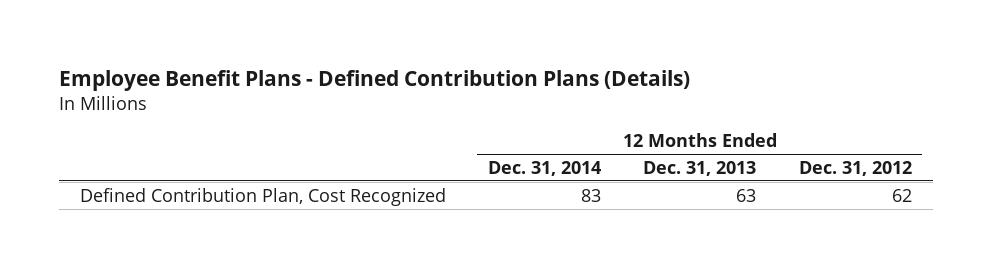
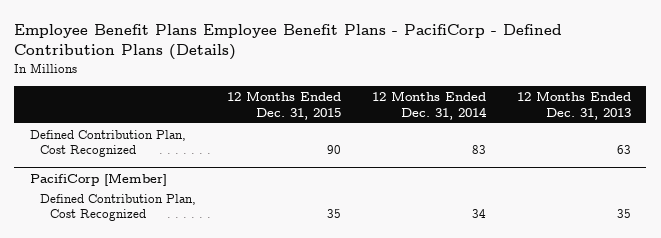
[58,70,690,92] Employee Benefit Plans - Defined Contribution Plans (Details) -> [14,23,563,61] Employee Benefit Plans Employee Benefit Plans - PacifiCorp - Defined Contribution Plans (Details)
[798,160,912,176] Dec. 31, 2012 -> none
none -> [226,91,341,120] 12 Months Ended Dec. 31, 2015
none -> [29,172,167,186] PacifiCorp [Member]
none -> [39,193,196,222] Defined Contribution Plan, Cost Recognized

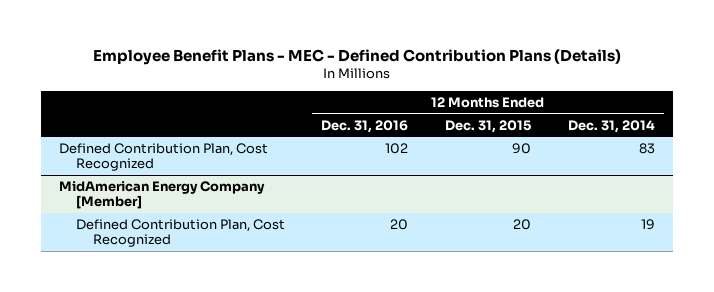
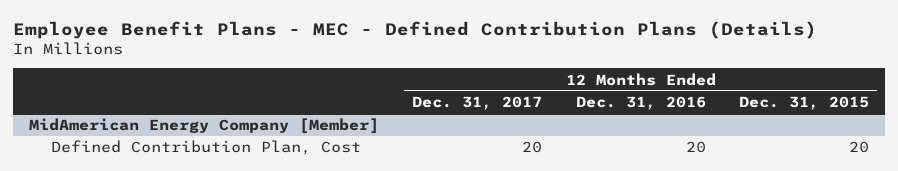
[567,119,655,133] Dec. 31, 2014 -> none
none -> [412,95,543,110] Dec. 31, 2017
[59,142,269,172] Defined Contribution Plan, Cost Recognized -> none
[75,218,285,248] Defined Contribution Plan, Cost Recognized -> [51,140,362,156] Defined Contribution Plan, Cost

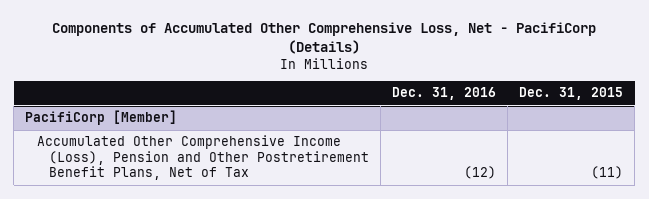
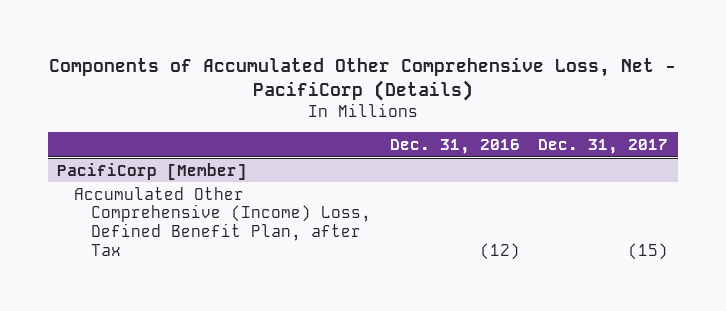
[519,87,624,101] Dec. 31, 2015 -> none
none -> [538,138,669,154] Dec. 31, 2017
[36,135,369,181] Accumulated Other Comprehensive Income (Loss), Pension and Other Postretirement Benefit Plans, Net of Tax -> [74,186,372,256] Accumulated Other Comprehensive (Income) Loss, Defined Benefit Plan, after Tax

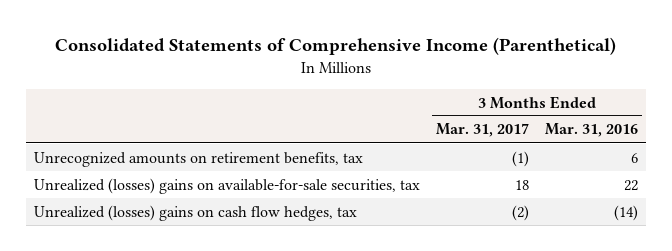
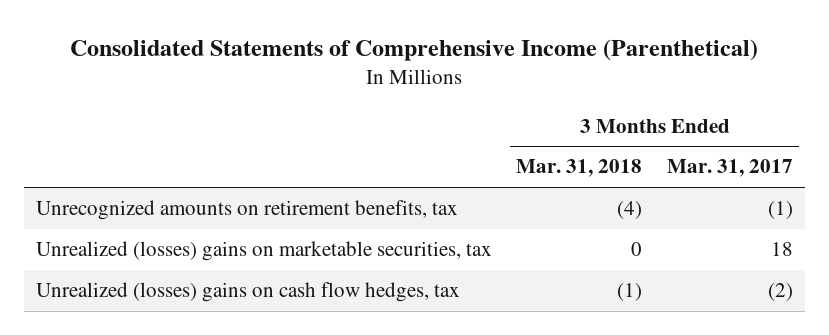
[545,123,639,138] Mar. 31, 2016 -> none
none -> [516,159,643,178] Mar. 31, 2018
[33,177,420,194] Unrealized (losses) gains on available-for-sale securities, tax -> [36,241,493,262] Unrealized (losses) gains on marketable securities, tax

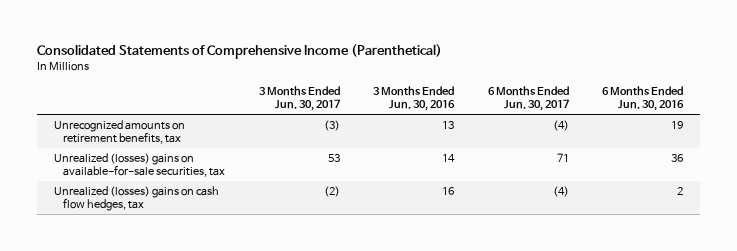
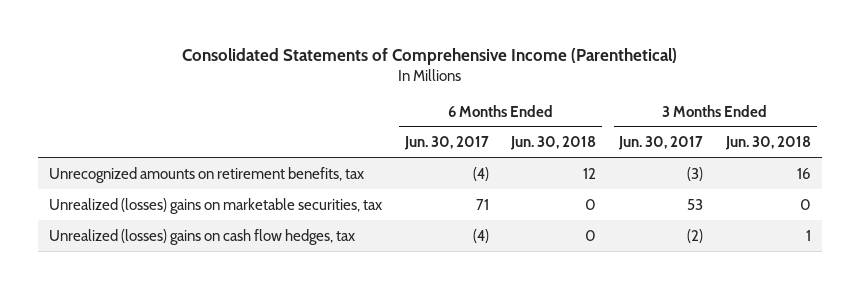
[373,86,456,112] 3 Months Ended Jun. 30, 2016 -> none
[602,86,685,112] 6 Months Ended Jun. 30, 2016 -> none
none -> [510,136,597,151] Jun. 30, 2018
none -> [724,136,811,151] Jun. 30, 2018
[54,152,226,178] Unrealized (losses) gains on available-for-sale securities, tax -> [48,197,382,214] Unrealized (losses) gains on marketable securities, tax

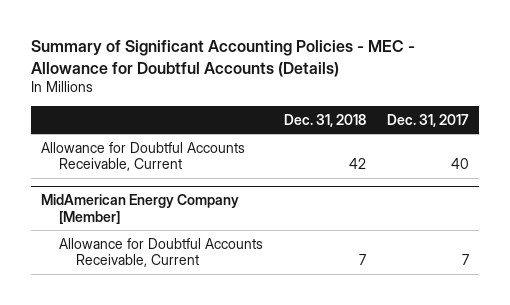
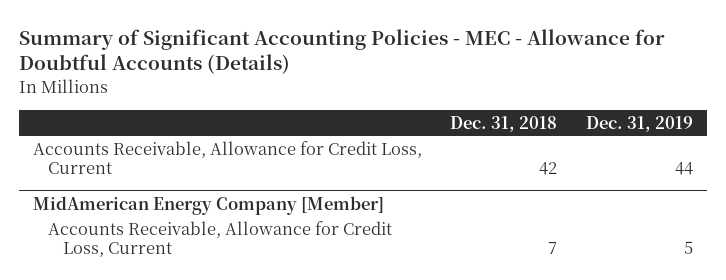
[386,113,469,127] Dec. 31, 2017 -> none
none -> [585,115,693,132] Dec. 31, 2019
[41,141,246,172] Allowance for Doubtful Accounts Receivable, Current -> [32,140,422,175] Accounts Receivable, Allowance for Credit Loss, Current
[58,237,263,268] Allowance for Doubtful Accounts Receivable, Current -> [48,220,393,258] Accounts Receivable, Allowance for Credit Loss, Current

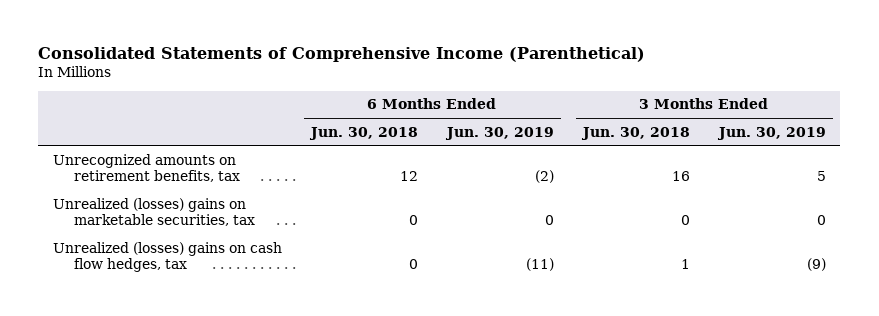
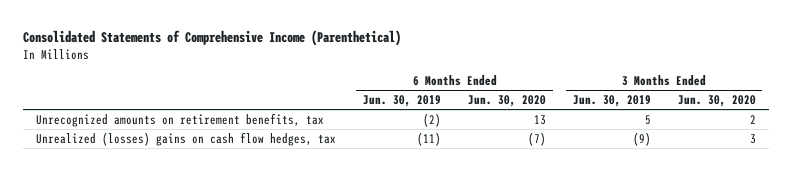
[308,126,418,140] Jun. 30, 2018 -> none
[580,126,690,140] Jun. 30, 2018 -> none
none -> [467,95,546,108] Jun. 30, 2020
none -> [677,95,756,108] Jun. 30, 2020
[52,197,255,227] Unrealized (losses) gains on marketable securities, tax -> none

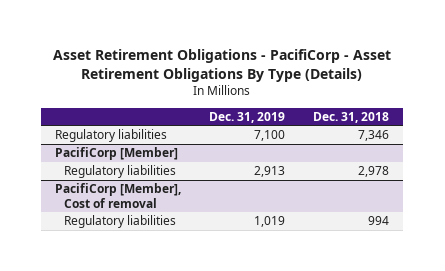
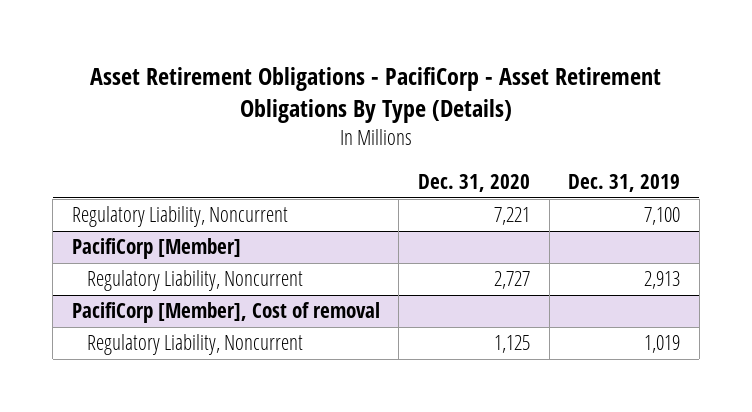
[313,111,390,123] Dec. 31, 2018 -> none
none -> [417,174,530,193] Dec. 31, 2020
[55,129,168,143] Regulatory liabilities -> [71,206,288,228] Regulatory Liability, Noncurrent
[64,165,177,179] Regulatory liabilities -> [87,270,304,292] Regulatory Liability, Noncurrent
[64,215,177,229] Regulatory liabilities -> [87,334,304,356] Regulatory Liability, Noncurrent

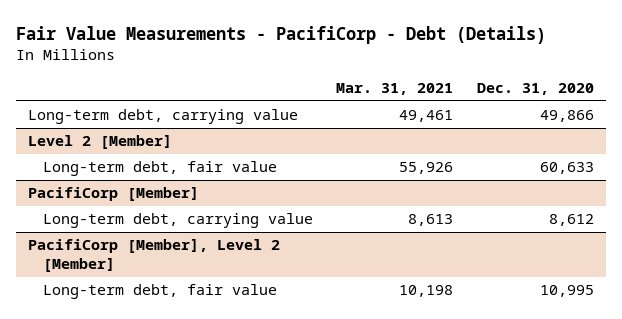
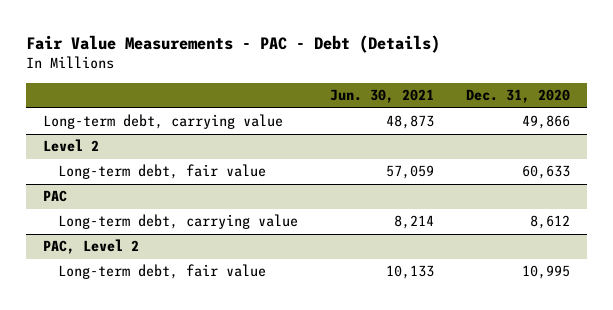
[16,25,547,44] Fair Value Measurements - PacifiCorp - Debt (Details) -> [26,34,441,53] Fair Value Measurements - PAC - Debt (Details)
[336,83,454,96] Mar. 31, 2021 -> none
none -> [330,89,435,104] Jun. 30, 2021
[28,135,173,150] Level 2 [Member] -> [42,139,99,153] Level 2
[28,187,200,202] PacifiCorp [Member] -> [42,190,67,203] PAC
[28,239,281,273] PacifiCorp [Member], Level 2 [Member] -> none
none -> [42,239,139,255] PAC, Level 2

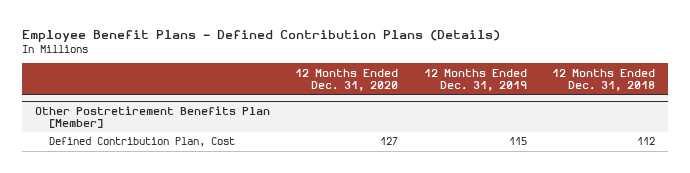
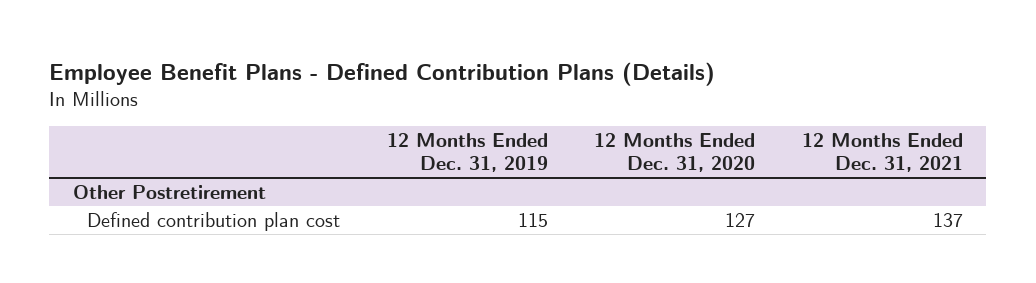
[552,68,656,91] 12 Months Ended Dec. 31, 2018 -> none
none -> [801,133,963,172] 12 Months Ended Dec. 31, 2021
[34,105,270,128] Other Postretirement Benefits Plan [Member] -> [72,185,266,200] Other Postretirement
[49,137,236,148] Defined Contribution Plan, Cost -> [86,212,340,232] Defined contribution plan cost

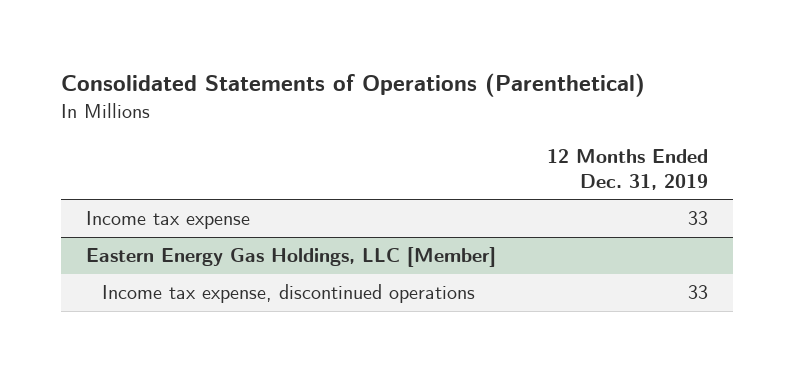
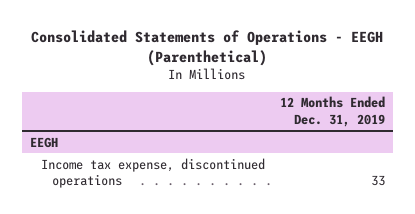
[60,73,645,98] Consolidated Statements of Operations (Parenthetical) -> [31,29,384,66] Consolidated Statements of Operations - EEGH (Parenthetical)
[85,211,250,230] Income tax expense -> none
[85,247,496,268] Eastern Energy Gas Holdings, LLC [Member] -> [29,136,58,148] EEGH

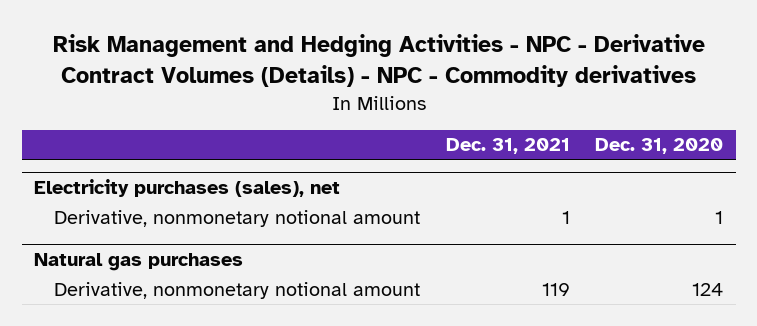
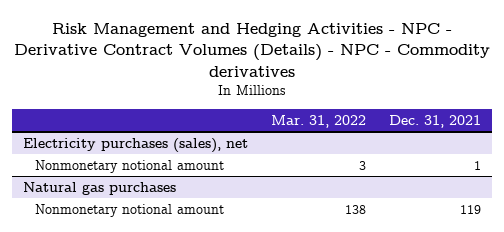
[595,138,724,155] Dec. 31, 2020 -> none
none -> [271,115,367,129] Mar. 31, 2022
[54,209,421,227] Derivative, nonmonetary notional amount -> [35,159,225,173] Nonmonetary notional amount
[54,281,421,299] Derivative, nonmonetary notional amount -> [35,203,225,217] Nonmonetary notional amount

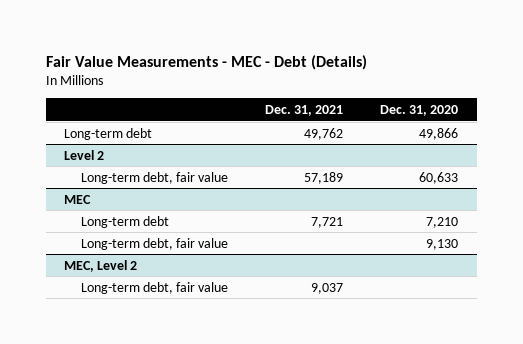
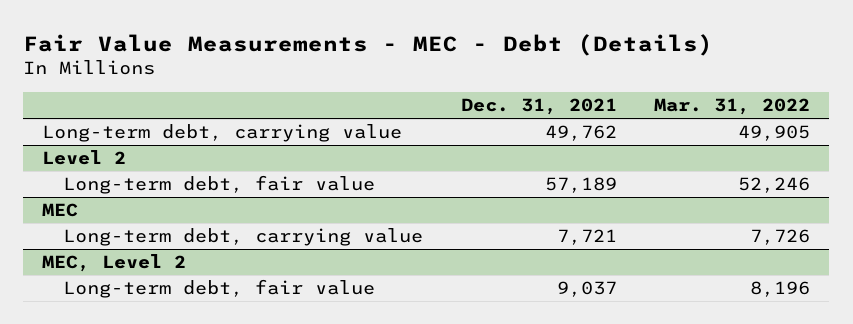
[380,104,459,116] Dec. 31, 2020 -> none
none -> [654,98,811,116] Mar. 31, 2022
[64,127,153,140] Long-term debt -> [42,124,403,143] Long-term debt, carrying value
[80,237,228,250] Long-term debt, fair value -> none
[80,215,169,228] Long-term debt -> [62,228,423,247] Long-term debt, carrying value

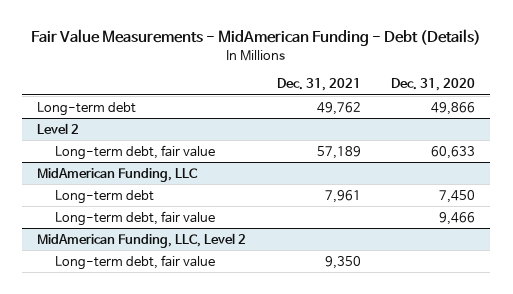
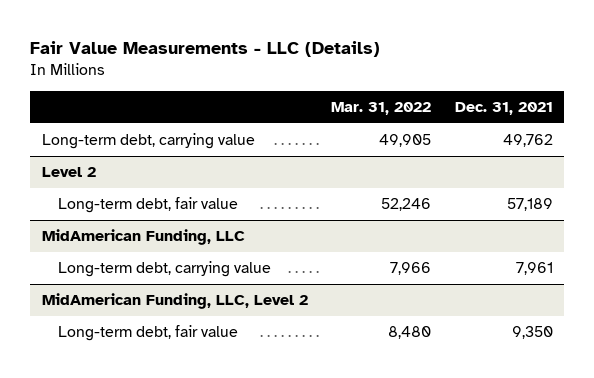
[31,29,482,47] Fair Value Measurements - MidAmerican Funding - Debt (Details) -> [29,41,380,58] Fair Value Measurements - LLC (Details)
[391,78,476,92] Dec. 31, 2020 -> none
none -> [331,102,432,116] Mar. 31, 2022
[37,101,137,116] Long-term debt -> [41,133,255,150] Long-term debt, carrying value
[54,210,215,226] Long-term debt, fair value -> none
[54,189,154,204] Long-term debt -> [58,261,272,278] Long-term debt, carrying value

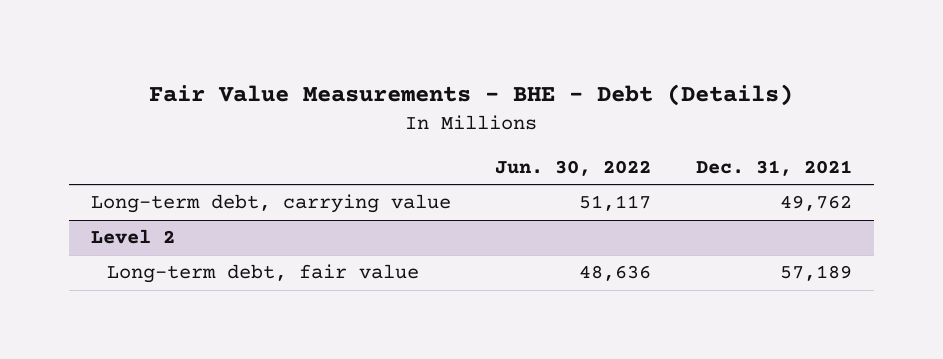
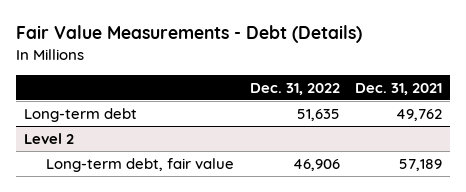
[149,83,794,106] Fair Value Measurements - BHE - Debt (Details) -> [16,25,363,44] Fair Value Measurements - Debt (Details)
[495,160,652,177] Jun. 30, 2022 -> none
none -> [249,82,340,95] Dec. 31, 2022
[90,194,451,214] Long-term debt, carrying value -> [23,107,137,122] Long-term debt

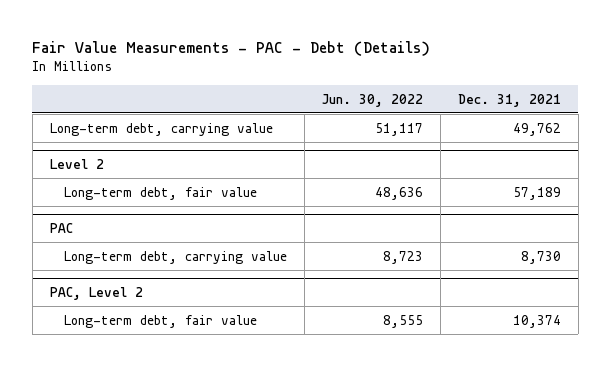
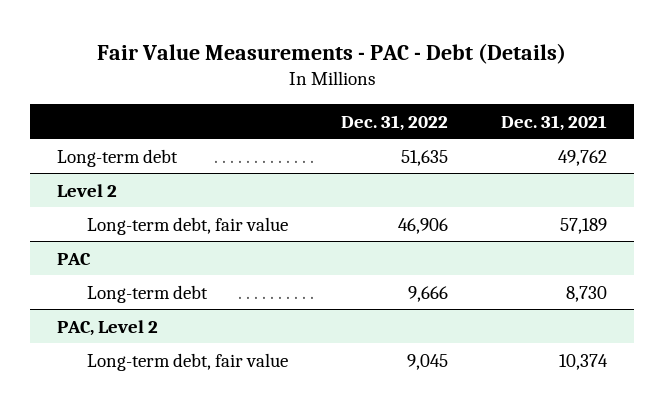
[321,93,423,107] Jun. 30, 2022 -> none
none -> [340,114,448,131] Dec. 31, 2022
[49,122,273,136] Long-term debt, carrying value -> [56,148,178,167] Long-term debt
[63,250,287,264] Long-term debt, carrying value -> [86,284,208,303] Long-term debt

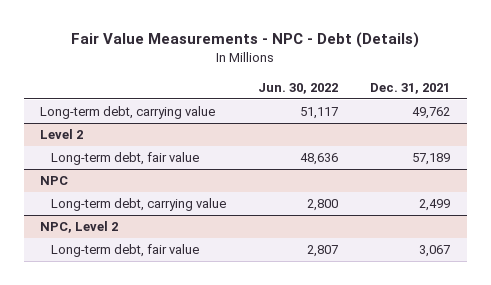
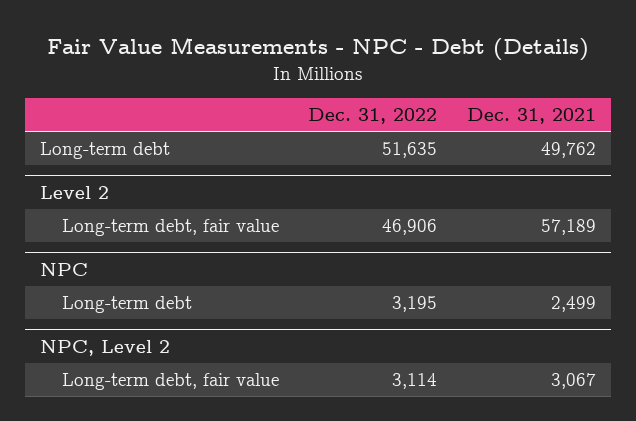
[258,82,339,94] Jun. 30, 2022 -> none
none -> [308,108,438,125] Dec. 31, 2022
[40,106,216,120] Long-term debt, carrying value -> [40,142,171,160] Long-term debt
[50,198,226,212] Long-term debt, carrying value -> [61,296,192,314] Long-term debt

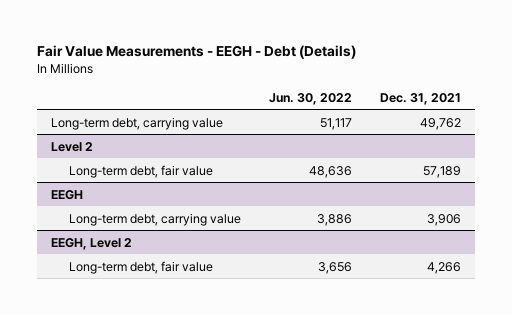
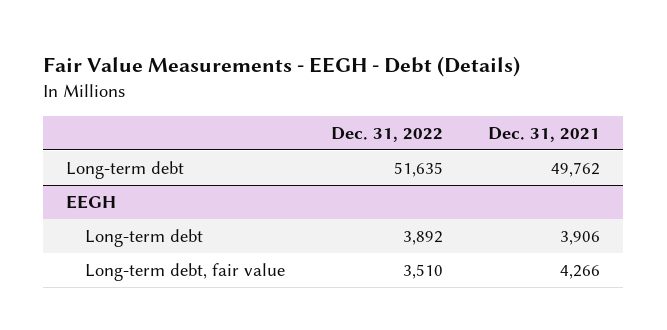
[268,92,352,105] Jun. 30, 2022 -> none
none -> [330,126,443,142] Dec. 31, 2022
[50,141,93,152] Level 2 -> none
[68,164,213,178] Long-term debt, fair value -> none
[50,116,223,130] Long-term debt, carrying value -> [66,160,185,179] Long-term debt
[50,237,132,250] EEGH, Level 2 -> none
[68,212,241,226] Long-term debt, carrying value -> [85,228,204,247] Long-term debt

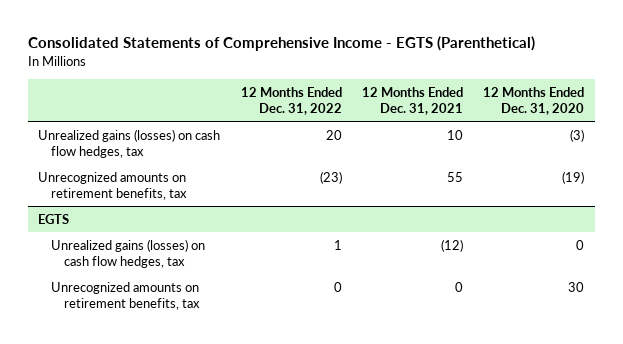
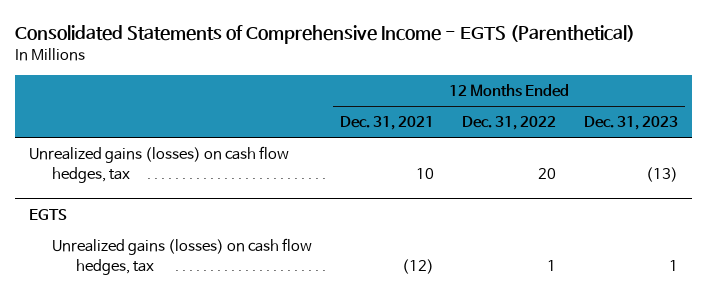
[483,86,585,115] 12 Months Ended Dec. 31, 2020 -> none
none -> [583,116,678,131] Dec. 31, 2023
[38,171,187,200] Unrecognized amounts on retirement benefits, tax -> none
[50,281,200,310] Unrecognized amounts on retirement benefits, tax -> none

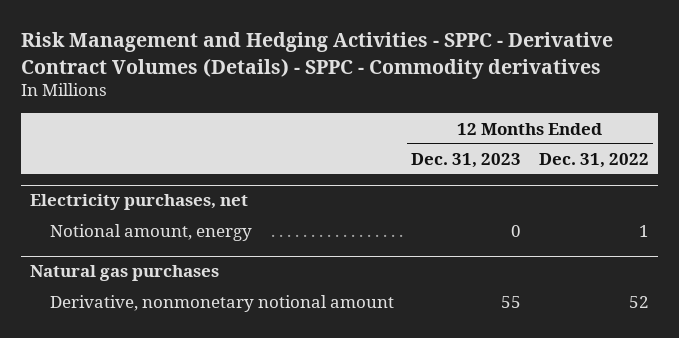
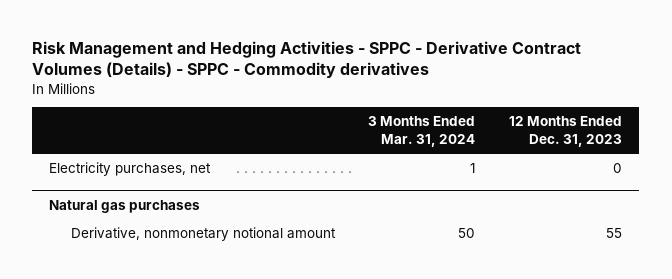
[538,152,649,168] Dec. 31, 2022 -> none
none -> [368,116,476,148] 3 Months Ended Mar. 31, 2024
[29,194,248,211] Electricity purchases, net -> none
[49,224,252,242] Notional amount, energy -> [49,162,212,177] Electricity purchases, net

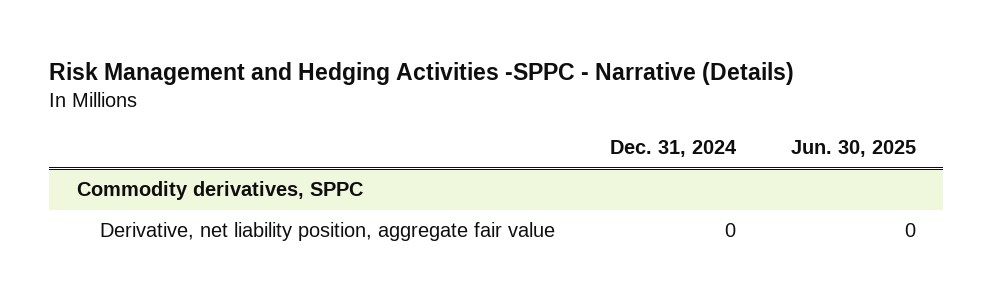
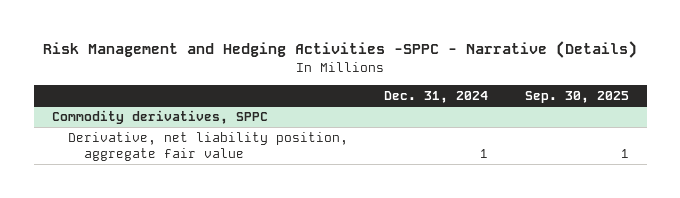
[790,140,916,158] Jun. 30, 2025 -> none
none -> [524,90,629,103] Sep. 30, 2025
[724,223,736,238] 0 -> [480,149,489,159] 1

